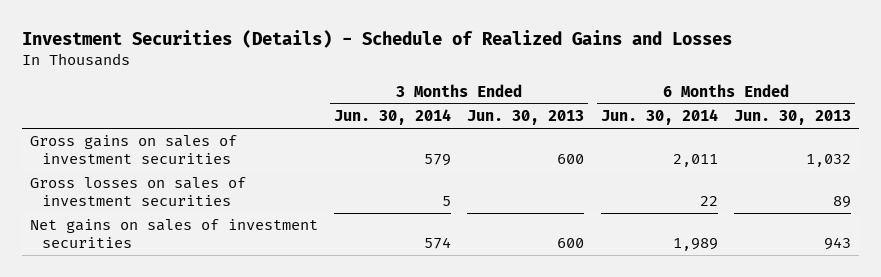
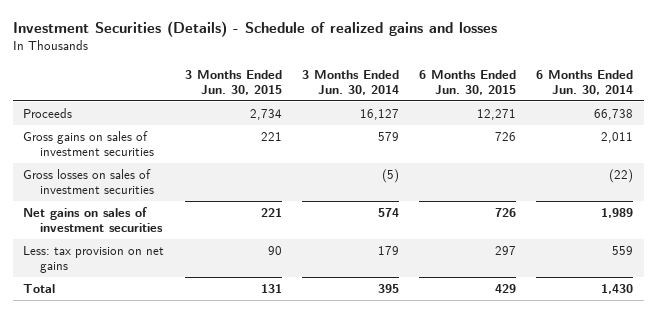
[21,29,732,48] Investment Securities (Details) - Schedule of Realized Gains and Losses -> [13,20,498,37] Investment Securities (Details) - Schedule of realized gains and losses
[467,110,585,126] Jun. 30, 2013 -> none
[733,110,851,126] Jun. 30, 2013 -> none
none -> [184,69,282,95] 3 Months Ended Jun. 30, 2015
none -> [419,69,517,95] 6 Months Ended Jun. 30, 2015
none -> [23,107,73,118] Proceeds
[442,196,452,207] 5 -> [381,168,399,183] (5)
[699,196,718,207] 22 -> [609,168,634,183] (22)
none -> [23,245,165,273] Less: tax provision on net gains
none -> [23,283,56,293] Total

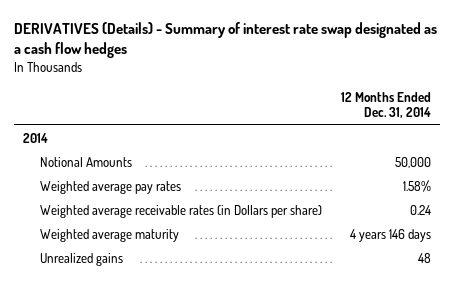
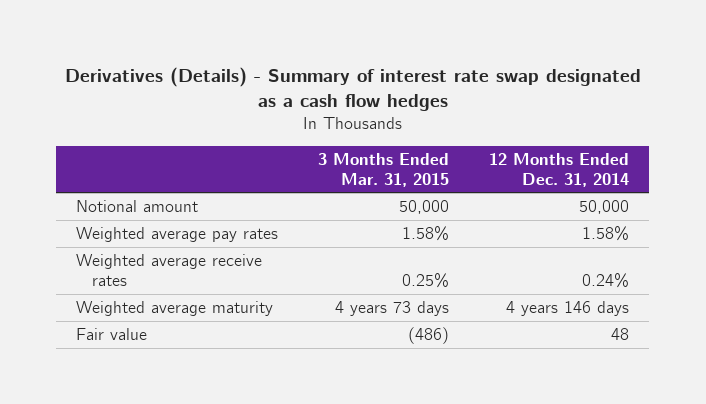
[13,21,437,59] DERIVATIVES (Details) - Summary of interest rate swap designated as a cash flow hedges -> [64,66,641,112] Derivatives (Details) - Summary of interest rate swap designated as a cash flow hedges
none -> [318,152,450,187] 3 Months Ended Mar. 31, 2015
[22,132,48,143] 2014 -> none
[40,156,133,167] Notional Amounts -> [76,199,199,212] Notional amount
[40,204,323,218] Weighted average receivable rates (in Dollars per share) -> none
none -> [76,253,263,287] Weighted average receive rates
[40,252,124,266] Unrealized gains -> [76,327,148,340] Fair value

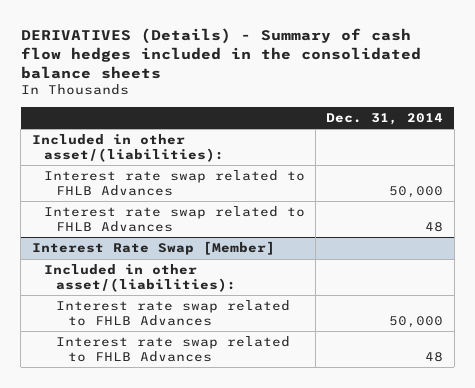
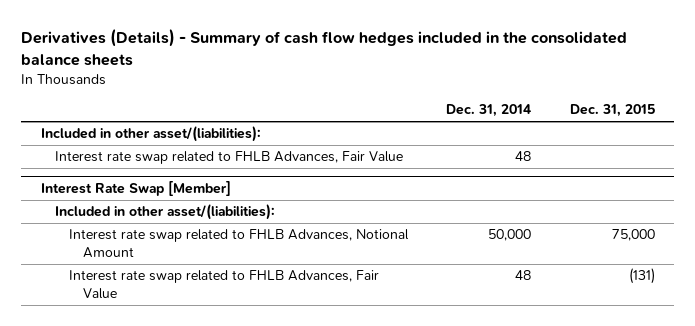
[20,27,421,79] DERIVATIVES (Details) - Summary of cash flow hedges included in the consolidated balance sheets -> [21,29,628,67] Derivatives (Details) - Summary of cash flow hedges included in the consolidated balance sheets
none -> [569,104,655,118] Dec. 31, 2015
[43,170,305,196] Interest rate swap related to FHLB Advances -> none
[43,206,305,232] Interest rate swap related to FHLB Advances -> [54,151,403,165] Interest rate swap related to FHLB Advances, Fair Value
[55,300,290,326] Interest rate swap related to FHLB Advances -> [68,229,409,258] Interest rate swap related to FHLB Advances, Notional Amount
[55,336,290,362] Interest rate swap related to FHLB Advances -> [68,270,379,299] Interest rate swap related to FHLB Advances, Fair Value

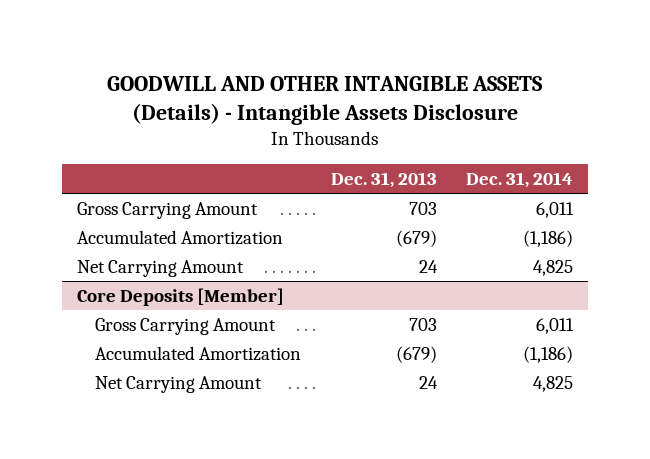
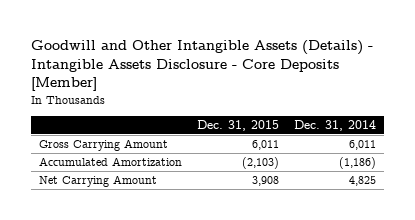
[106,75,543,125] GOODWILL AND OTHER INTANGIBLE ASSETS (Details) - Intangible Assets Disclosure -> [31,39,374,92] Goodwill and Other Intangible Assets (Details) - Intangible Assets Disclosure - Core Deposits [Member]
[330,172,437,189] Dec. 31, 2013 -> none
none -> [197,119,280,131] Dec. 31, 2015
[76,288,284,307] Core Deposits [Member] -> none
[94,318,276,336] Gross Carrying Amount -> none
[94,346,301,362] Accumulated Amortization -> none
[94,376,262,394] Net Carrying Amount -> none

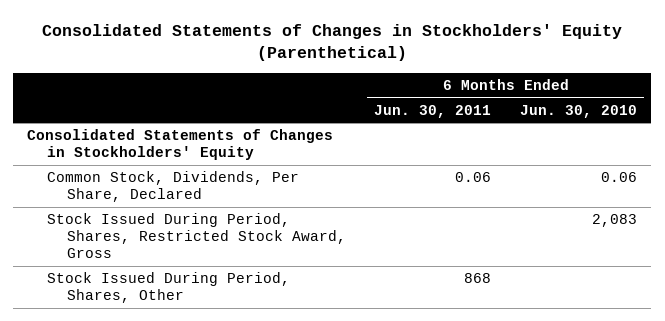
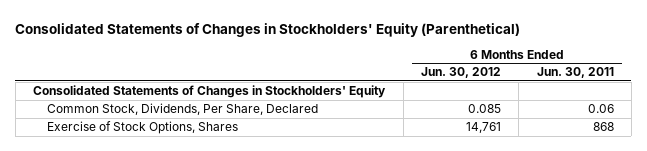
[520,104,638,118] Jun. 30, 2010 -> none
none -> [420,67,501,79] Jun. 30, 2012
[47,213,346,259] Stock Issued During Period, Shares, Restricted Stock Award, Gross -> none
[47,272,291,304] Stock Issued During Period, Shares, Other -> [46,121,238,135] Exercise of Stock Options, Shares

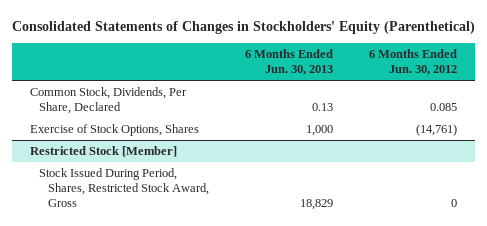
[536,67,614,79] Jun. 30, 2011 -> none
none -> [244,49,333,76] 6 Months Ended Jun. 30, 2013
[33,85,387,99] Consolidated Statements of Changes in Stockholders' Equity -> none
[465,122,501,134] 14,761 -> [416,123,458,136] (14,761)
none -> [29,145,177,157] Restricted Stock [Member]
none -> [38,167,209,207] Stock Issued During Period, Shares, Restricted Stock Award, Gross

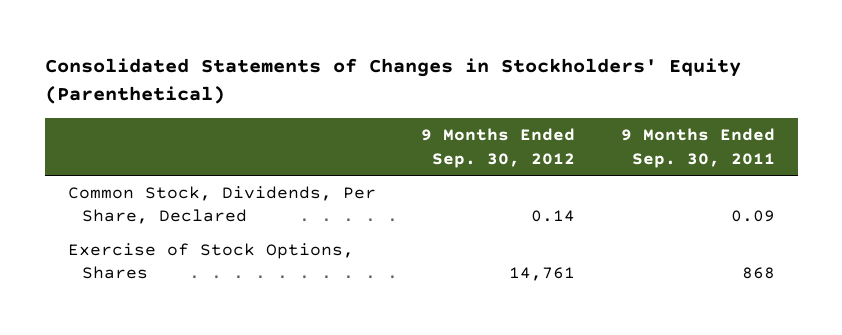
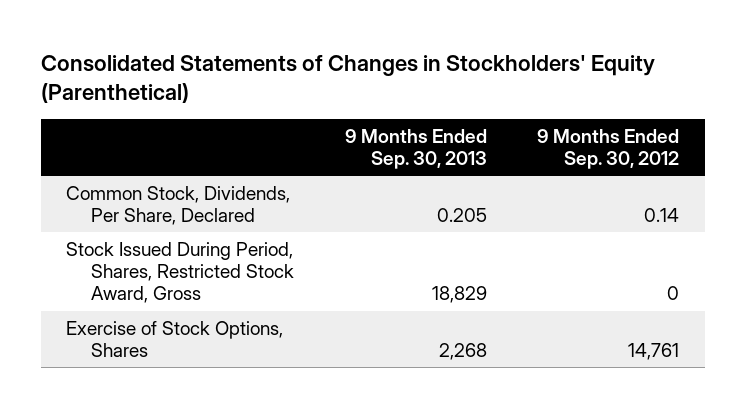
[620,128,775,168] 9 Months Ended Sep. 30, 2011 -> none
none -> [344,129,487,170] 9 Months Ended Sep. 30, 2013
none -> [66,242,294,304] Stock Issued During Period, Shares, Restricted Stock Award, Gross

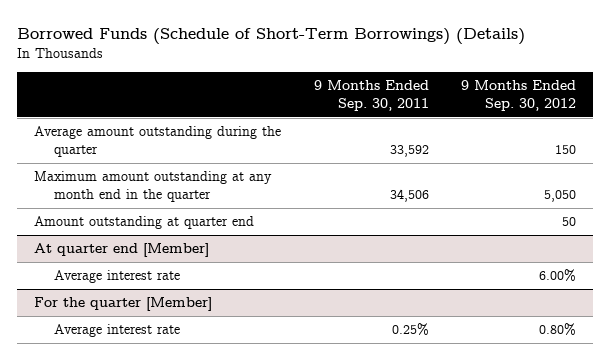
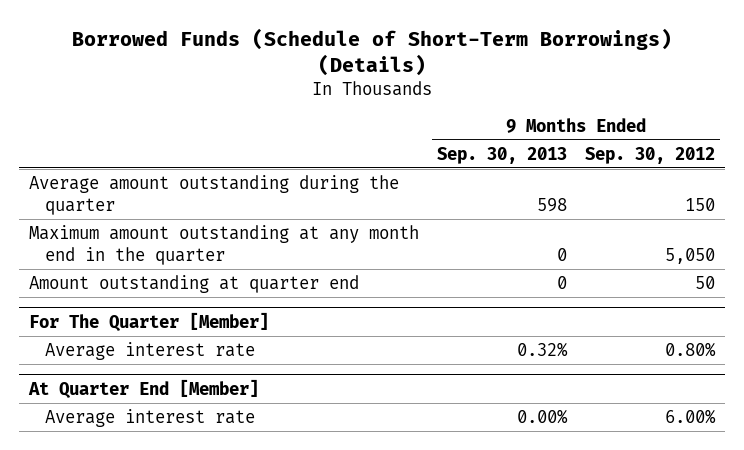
[313,79,429,111] 9 Months Ended Sep. 30, 2011 -> none
none -> [437,146,568,164] Sep. 30, 2013
[33,243,209,258] At quarter end [Member] -> none
[53,270,180,284] Average interest rate -> none
[33,297,212,312] For the quarter [Member] -> [28,311,269,331] For The Quarter [Member]
none -> [27,378,259,398] At Quarter End [Member]
none -> [44,408,255,427] Average interest rate

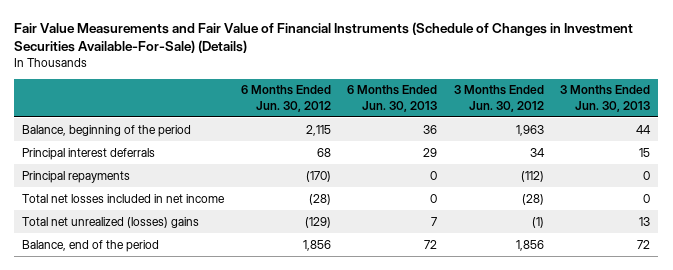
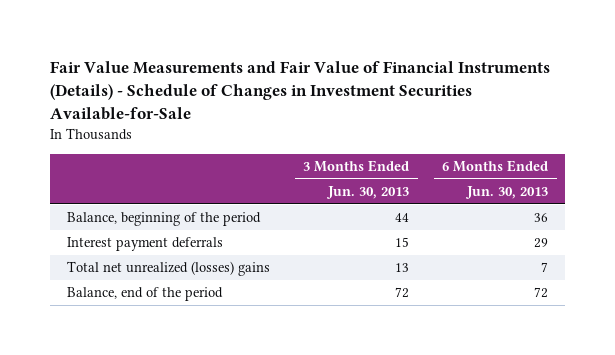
[14,21,634,53] Fair Value Measurements and Fair Value of Financial Instruments (Schedule of Changes in Investment Securities Available-For-Sale) (Details) -> [50,61,551,120] Fair Value Measurements and Fair Value of Financial Instruments (Details) - Schedule of Changes in Investment Securities Available-for-Sale
[240,85,331,112] 6 Months Ended Jun. 30, 2012 -> none
[453,85,544,112] 3 Months Ended Jun. 30, 2012 -> none
[22,170,131,183] Principal repayments -> none
[22,193,226,203] Total net losses included in net income -> none
[22,147,156,160] Principal interest deferrals -> [66,237,223,252] Interest payment deferrals

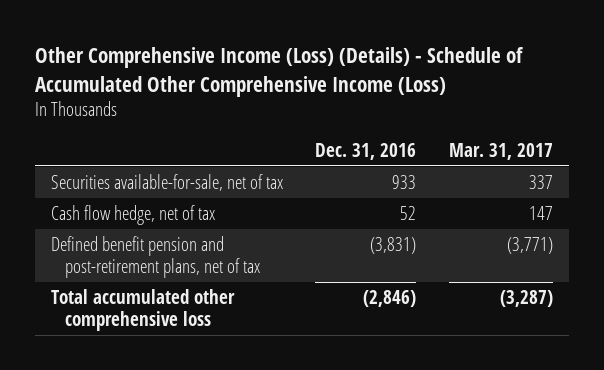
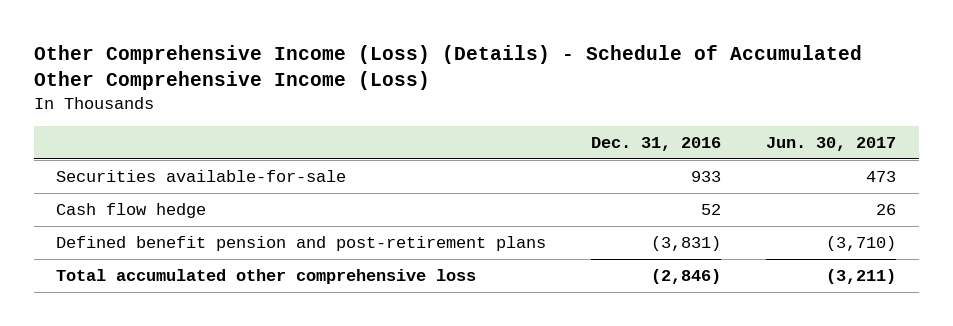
[448,142,553,160] Mar. 31, 2017 -> none
none -> [766,136,897,151] Jun. 30, 2017
[51,174,284,192] Securities available-for-sale, net of tax -> [56,170,347,183] Securities available-for-sale
[51,205,216,226] Cash flow hedge, net of tax -> [56,203,207,219] Cash flow hedge
[51,236,260,279] Defined benefit pension and post-retirement plans, net of tax -> [56,236,547,252] Defined benefit pension and post-retirement plans

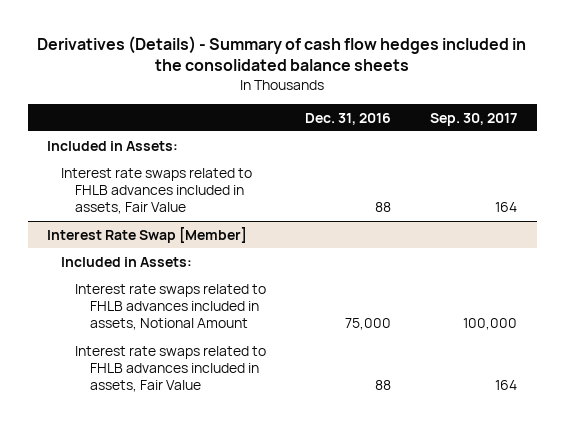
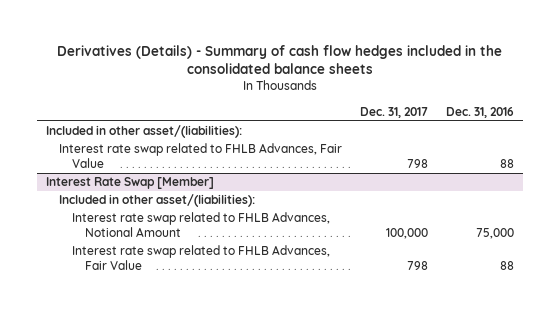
[430,112,518,126] Sep. 30, 2017 -> none
none -> [359,106,428,118] Dec. 31, 2017
[47,140,179,151] Included in Assets: -> [46,125,243,139] Included in other asset/(liabilities):
[61,167,253,215] Interest rate swaps related to FHLB advances included in assets, Fair Value -> [58,143,342,168] Interest rate swap related to FHLB Advances, Fair Value
[61,256,193,267] Included in Assets: -> [58,194,255,208] Included in other asset/(liabilities):
[75,283,267,331] Interest rate swaps related to FHLB advances included in assets, Notional Amount -> [71,212,330,237] Interest rate swap related to FHLB Advances, Notional Amount
[75,345,267,393] Interest rate swaps related to FHLB advances included in assets, Fair Value -> [71,245,330,270] Interest rate swap related to FHLB Advances, Fair Value

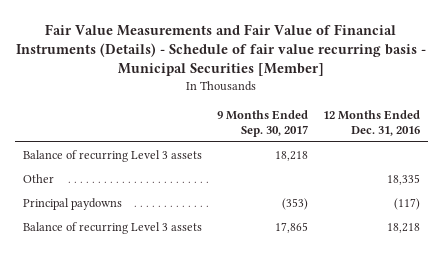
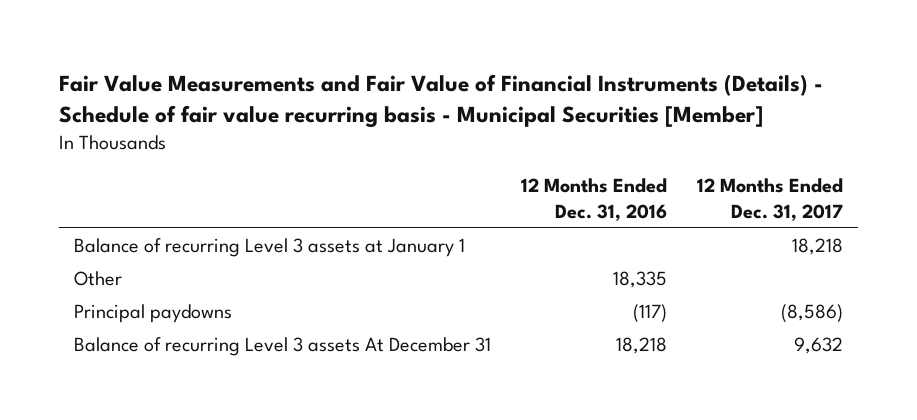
[216,109,308,137] 9 Months Ended Sep. 30, 2017 -> none
none -> [697,178,844,222] 12 Months Ended Dec. 31, 2017
[22,150,202,163] Balance of recurring Level 3 assets -> [74,238,466,258] Balance of recurring Level 3 assets at January 1
[22,222,202,235] Balance of recurring Level 3 assets -> [74,337,492,357] Balance of recurring Level 3 assets At December 31

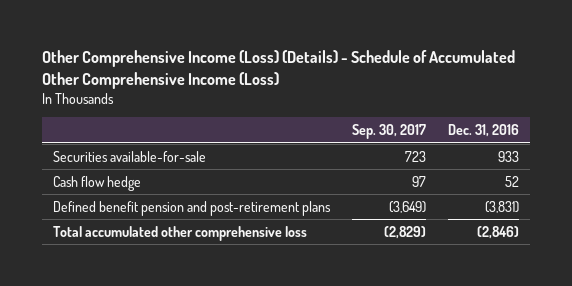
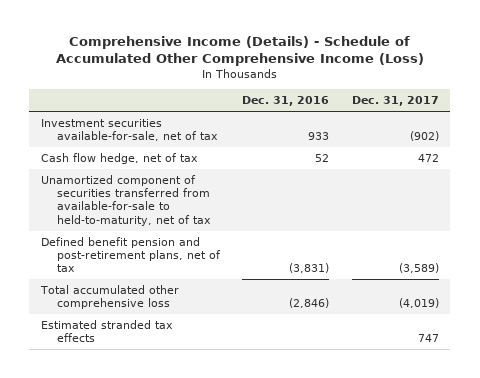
[41,50,515,89] Other Comprehensive Income (Loss) (Details) - Schedule of Accumulated Other Comprehensive Income (Loss) -> [55,36,424,67] Comprehensive Income (Details) - Schedule of Accumulated Other Comprehensive Income (Loss)
[351,124,426,140] Sep. 30, 2017 -> none
none -> [352,96,440,107] Dec. 31, 2017
[52,150,206,162] Securities available-for-sale -> [40,118,218,142] Investment securities available-for-sale, net of tax
[52,175,141,191] Cash flow hedge -> [40,152,198,164] Cash flow hedge, net of tax
none -> [40,174,211,226] Unamortized component of securities transferred from available-for-sale to held-to-maturity, net of tax
[52,200,331,216] Defined benefit pension and post-retirement plans -> [40,236,221,273] Defined benefit pension and post-retirement plans, net of tax
none -> [40,319,173,343] Estimated stranded tax effects

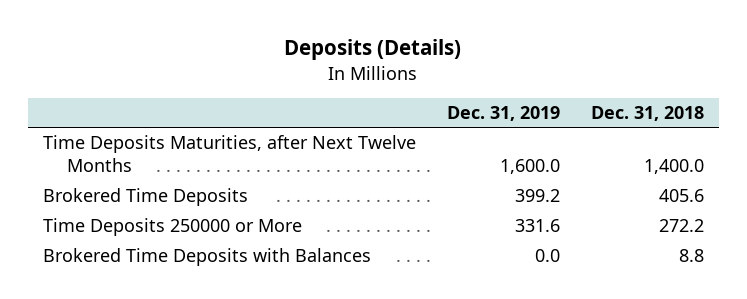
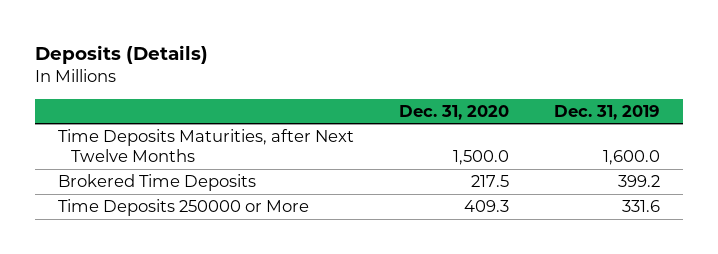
[590,105,704,121] Dec. 31, 2018 -> none
none -> [398,104,509,120] Dec. 31, 2020
[43,248,372,267] Brokered Time Deposits with Balances -> none

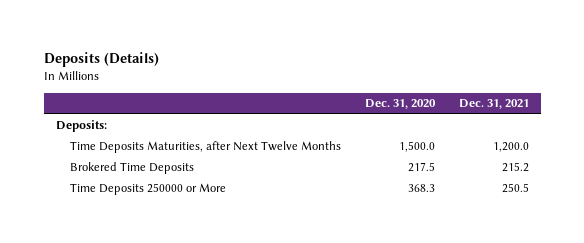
[554,104,661,120] Dec. 31, 2019 -> none
none -> [458,99,529,110] Dec. 31, 2021
none -> [55,120,107,133] Deposits:
[463,200,509,213] 409.3 -> [407,184,435,193] 368.3

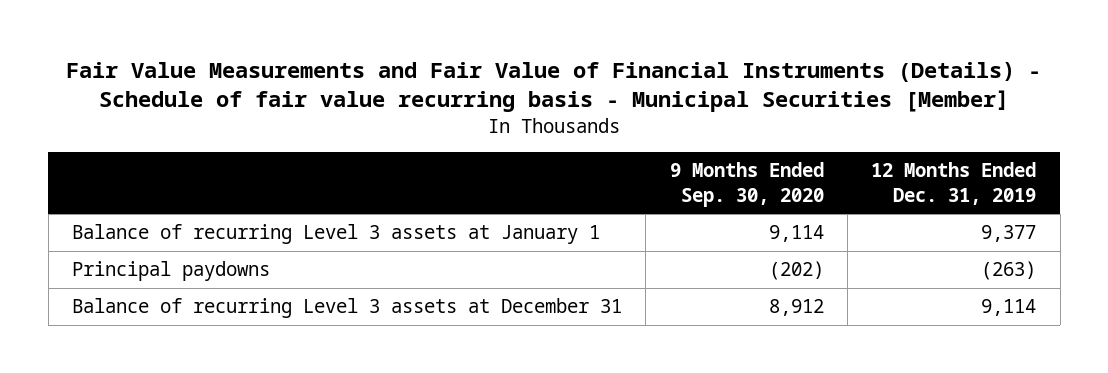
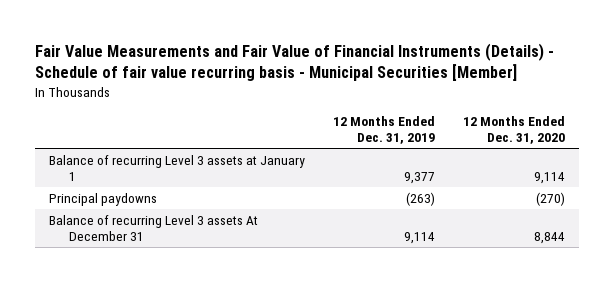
[669,162,824,207] 9 Months Ended Sep. 30, 2020 -> none
none -> [463,116,566,145] 12 Months Ended Dec. 31, 2020
[71,298,622,319] Balance of recurring Level 3 assets at December 31 -> [49,214,259,241] Balance of recurring Level 3 assets At December 31

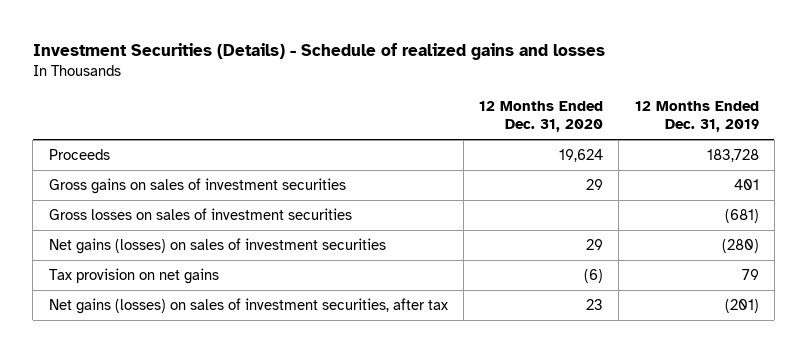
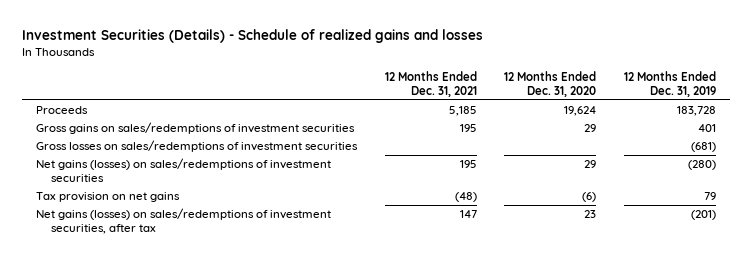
none -> [384,70,477,98] 12 Months Ended Dec. 31, 2021
[48,178,346,195] Gross gains on sales of investment securities -> [36,121,356,134] Gross gains on sales/redemptions of investment securities
[48,208,352,221] Gross losses on sales of investment securities -> [36,139,359,152] Gross losses on sales/redemptions of investment securities
[48,238,386,255] Net gains (losses) on sales of investment securities -> [36,157,332,183] Net gains (losses) on sales/redemptions of investment securities
[48,298,448,315] Net gains (losses) on sales of investment securities, after tax -> [36,207,332,235] Net gains (losses) on sales/redemptions of investment securities, after tax

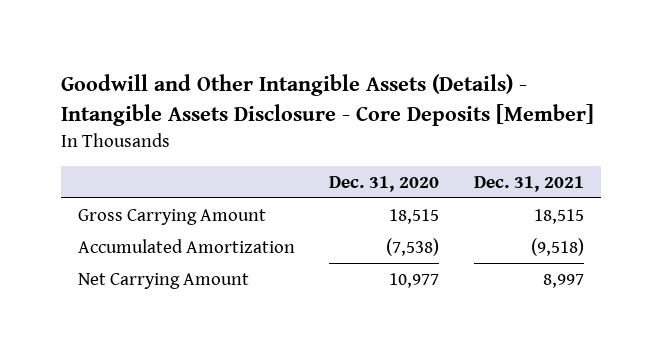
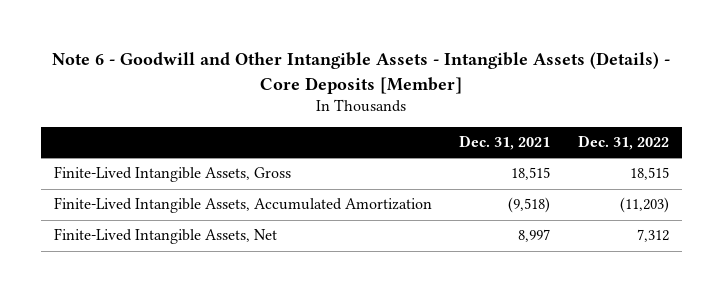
[61,74,595,126] Goodwill and Other Intangible Assets (Details) - Intangible Assets Disclosure - Core Deposits [Member] -> [52,52,671,94] Note 6 - Goodwill and Other Intangible Assets - Intangible Assets (Details) - Core Deposits [Member]
[329,175,440,192] Dec. 31, 2020 -> none
none -> [577,134,669,150] Dec. 31, 2022
[78,208,267,225] Gross Carrying Amount -> [54,166,292,183] Finite-Lived Intangible Assets, Gross
[78,238,296,253] Accumulated Amortization -> [54,197,433,214] Finite-Lived Intangible Assets, Accumulated Amortization
[78,272,250,289] Net Carrying Amount -> [54,228,278,245] Finite-Lived Intangible Assets, Net

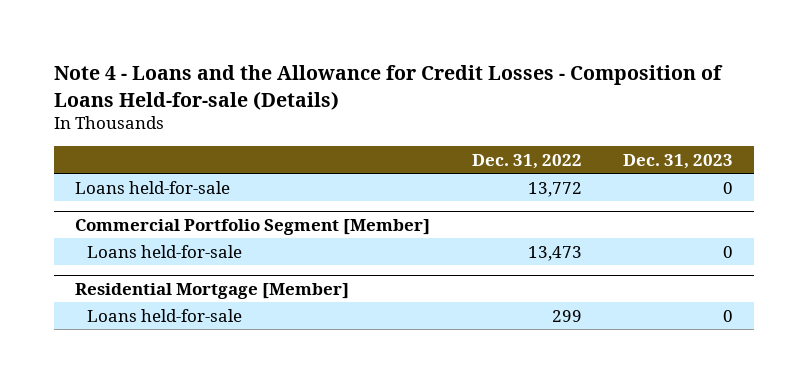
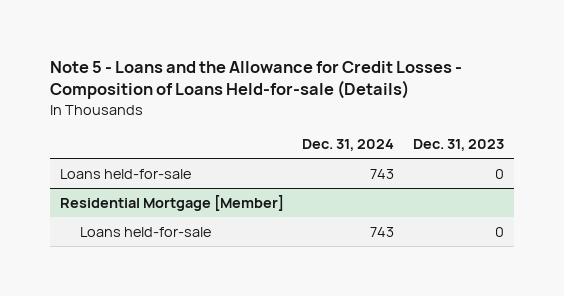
[53,65,723,110] Note 4 - Loans and the Allowance for Credit Losses - Composition of Loans Held-for-sale (Details) -> [50,60,463,100] Note 5 - Loans and the Allowance for Credit Losses - Composition of Loans Held-for-sale (Details)
[471,153,582,169] Dec. 31, 2022 -> none
none -> [302,139,395,152] Dec. 31, 2024
[74,218,430,235] Commercial Portfolio Segment [Member] -> none
[86,244,242,258] Loans held-for-sale -> none

